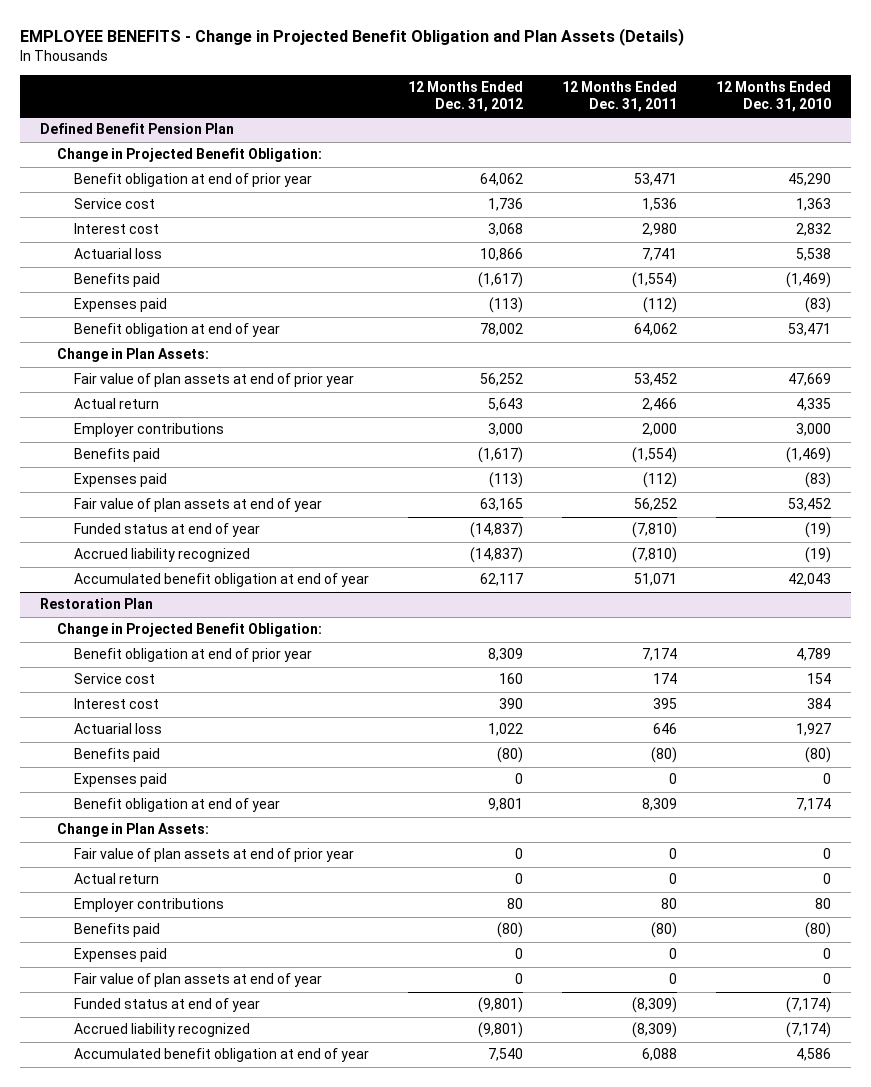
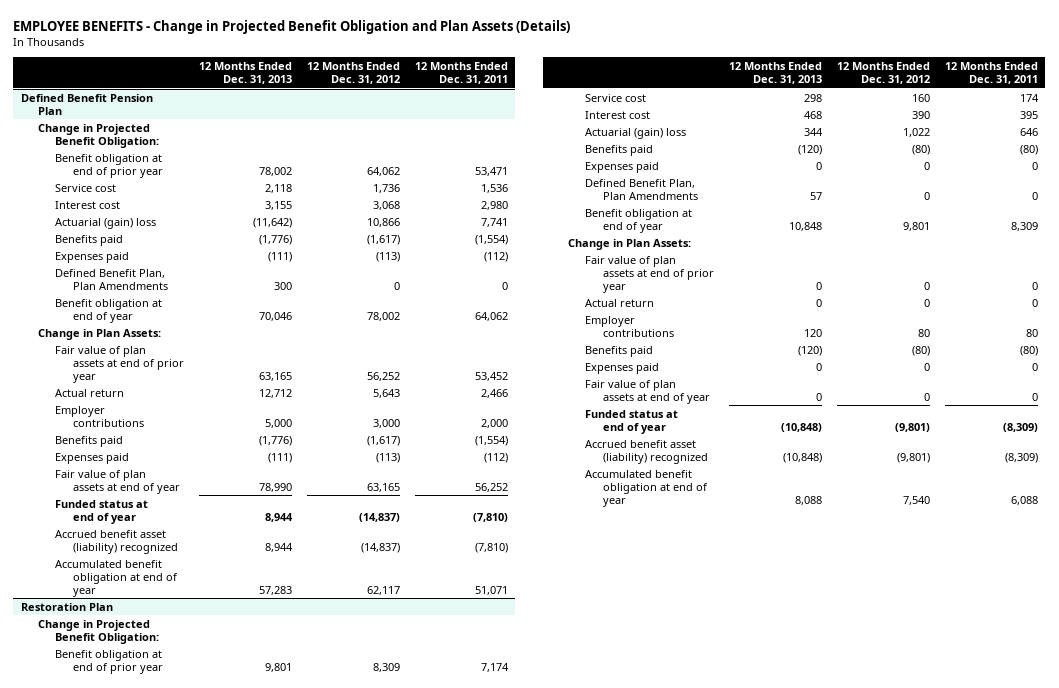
[716,81,832,112] 12 Months Ended Dec. 31, 2010 -> none
none -> [198,62,292,85] 12 Months Ended Dec. 31, 2013
[73,248,162,260] Actuarial loss -> [55,217,157,229] Actuarial (gain) loss
none -> [55,268,168,290] Defined Benefit Plan, Plan Amendments
[73,548,250,563] Accrued liability recognized -> [55,529,178,554] Accrued benefit asset (liability) recognized
[73,723,162,735] Actuarial loss -> [585,127,687,139] Actuarial (gain) loss
none -> [585,178,698,200] Defined Benefit Plan, Plan Amendments
[73,1023,250,1038] Accrued liability recognized -> [585,439,708,464] Accrued benefit asset (liability) recognized

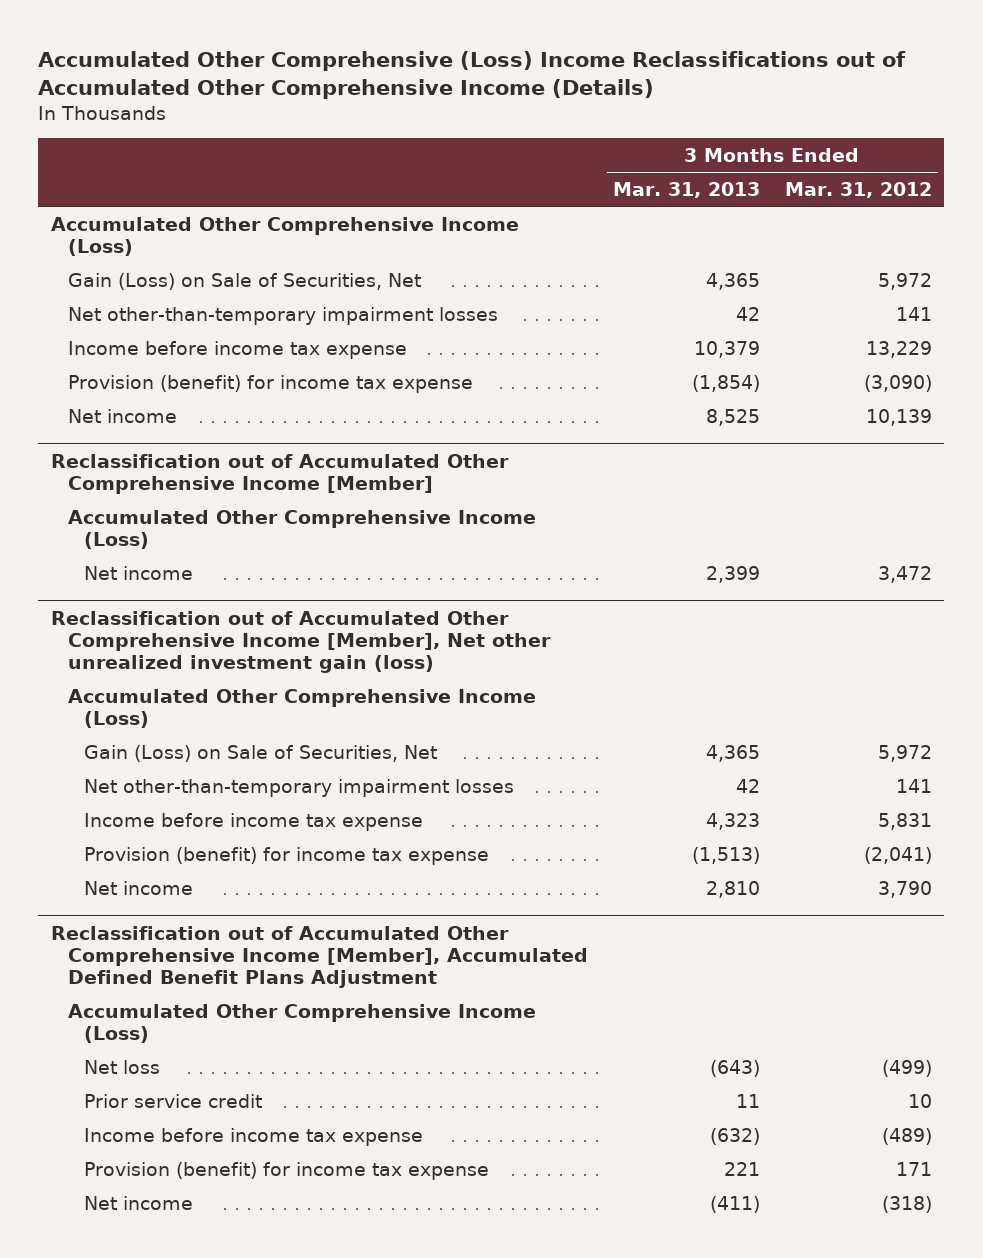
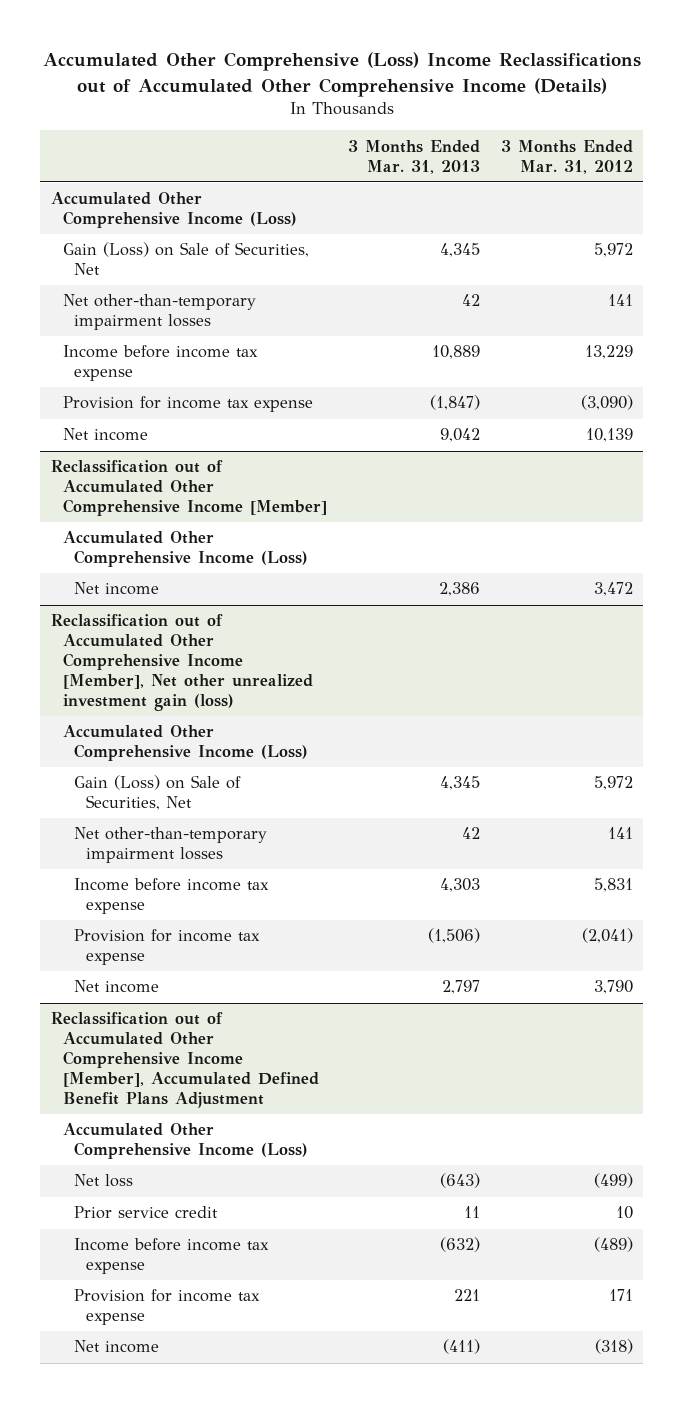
[705,272,760,290] 4,365 -> [439,243,480,258] 4,345
[693,340,760,358] 10,379 -> [431,345,480,360] 10,889
[67,374,473,393] Provision (benefit) for income tax expense -> [62,396,313,413] Provision for income tax expense
[691,374,760,392] (1,854) -> [429,395,480,411] (1,847)
[705,408,760,426] 8,525 -> [439,428,480,443] 9,042
[705,565,760,583] 2,399 -> [438,582,480,597] 2,386
[705,744,760,762] 4,365 -> [439,776,480,791] 4,345
[705,812,760,830] 4,323 -> [439,878,480,893] 4,303
[84,846,490,865] Provision (benefit) for income tax expense -> [74,929,261,966] Provision for income tax expense
[691,846,760,864] (1,513) -> [427,928,480,944] (1,506)
[705,880,760,898] 2,810 -> [441,980,480,995] 2,797
[84,1161,490,1180] Provision (benefit) for income tax expense -> [74,1289,261,1326] Provision for income tax expense

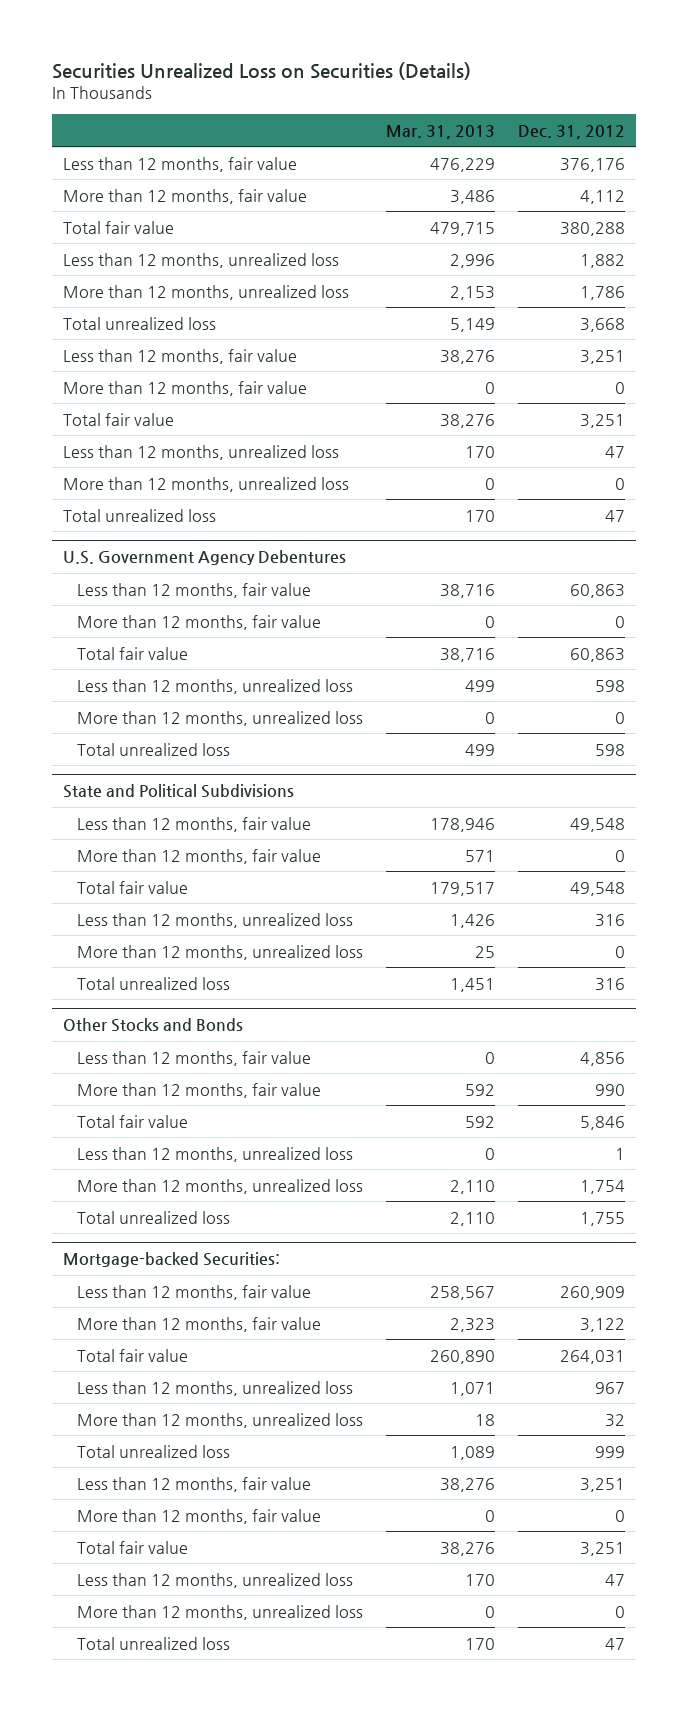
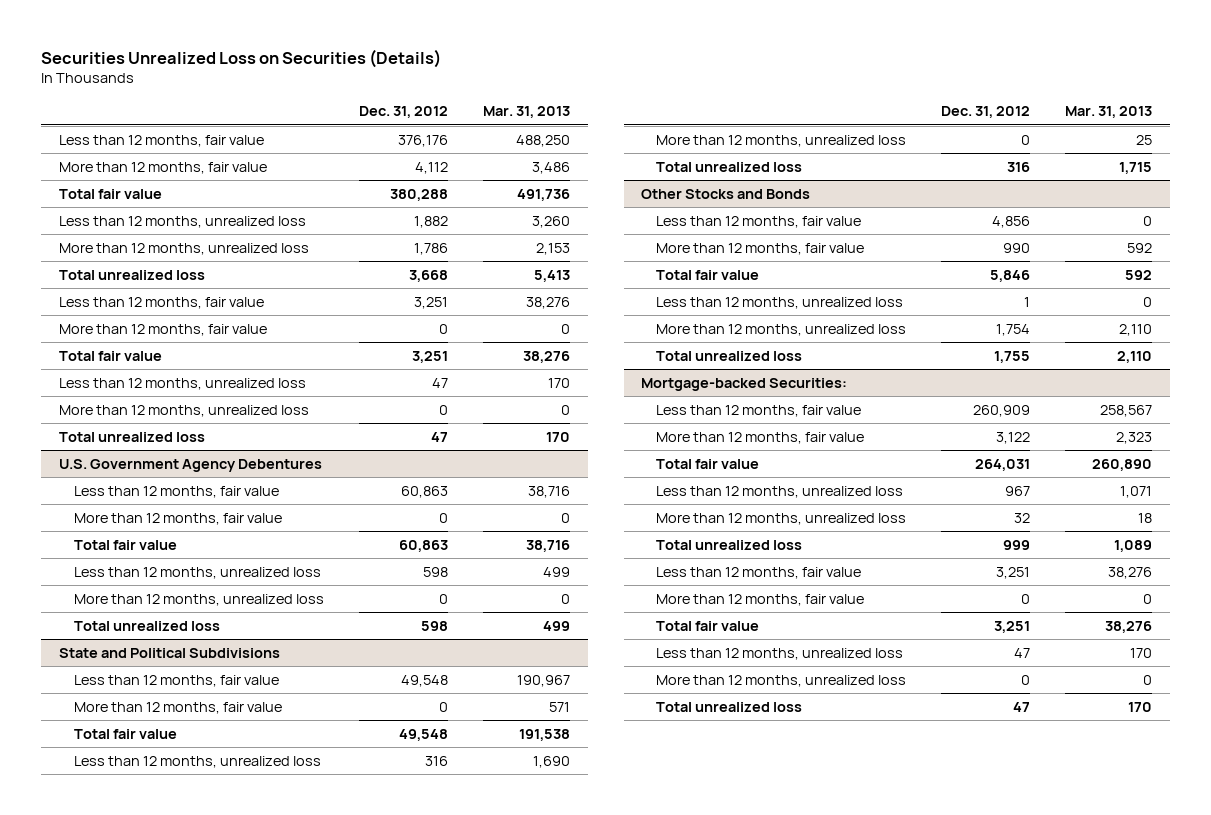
[429,157,495,172] 476,229 -> [516,134,571,147] 488,250
[429,221,495,236] 479,715 -> [517,188,571,201] 491,736
[449,253,495,268] 2,996 -> [532,215,571,228] 3,260
[449,317,495,332] 5,149 -> [534,269,571,282] 5,413
[429,817,495,832] 178,946 -> [517,674,571,687] 190,967
[429,881,495,896] 179,517 -> [519,728,571,741] 191,538
[449,913,495,928] 1,426 -> [533,755,571,768] 1,690
[449,977,495,992] 1,451 -> [1119,161,1153,174] 1,715

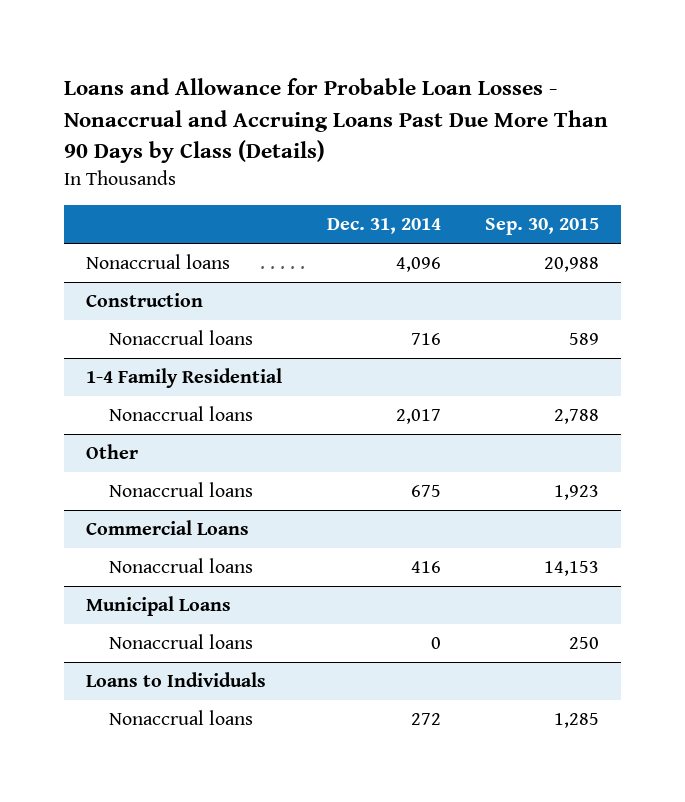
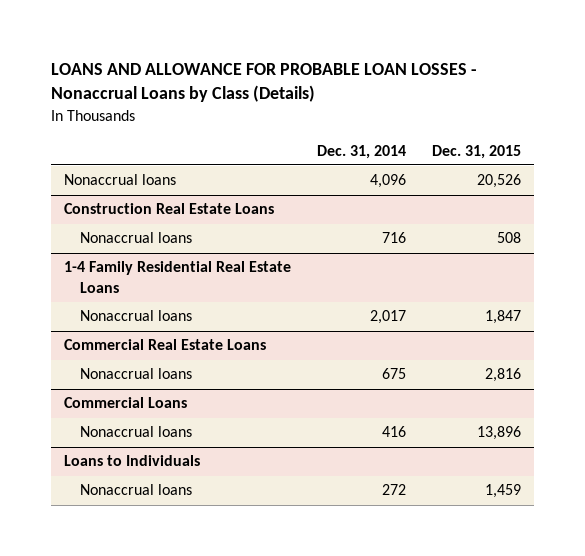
[64,78,609,163] Loans and Allowance for Probable Loan Losses - Nonaccrual and Accruing Loans Past Due More Than 90 Days by Class (Details) -> [50,63,477,103] LOANS AND ALLOWANCE FOR PROBABLE LOAN LOSSES - Nonaccrual Loans by Class (Details)
[485,218,600,236] Sep. 30, 2015 -> none
none -> [432,144,522,159] Dec. 31, 2015
[86,293,204,308] Construction -> [63,203,274,215] Construction Real Estate Loans
[86,368,283,389] 1-4 Family Residential -> [63,261,291,293] 1-4 Family Residential Real Estate Loans
[86,444,139,460] Other -> [63,339,266,351] Commercial Real Estate Loans
[86,596,232,617] Municipal Loans -> none
[108,634,253,650] Nonaccrual loans -> none

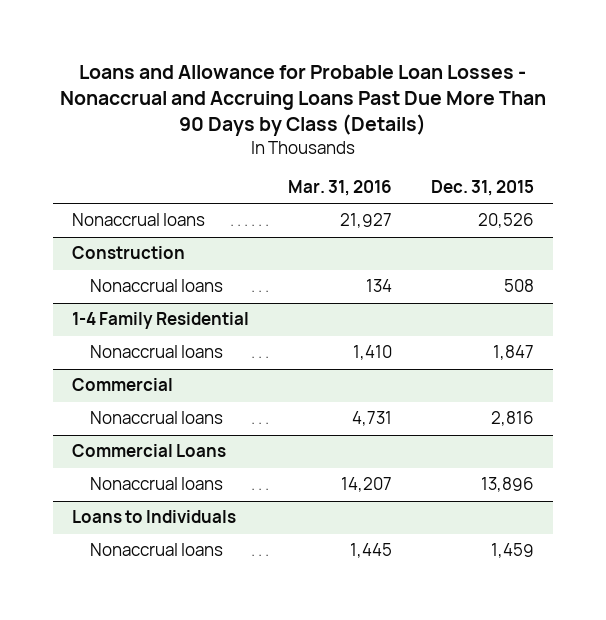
[50,63,477,103] LOANS AND ALLOWANCE FOR PROBABLE LOAN LOSSES - Nonaccrual Loans by Class (Details) -> [60,65,547,137] Loans and Allowance for Probable Loan Losses - Nonaccrual and Accruing Loans Past Due More Than 90 Days by Class (Details)
[317,144,407,159] Dec. 31, 2014 -> none
none -> [288,180,393,197] Mar. 31, 2016
[63,203,274,215] Construction Real Estate Loans -> [72,246,186,260] Construction
[63,261,291,293] 1-4 Family Residential Real Estate Loans -> [72,312,250,330] 1-4 Family Residential
[63,339,266,351] Commercial Real Estate Loans -> [72,378,174,392] Commercial

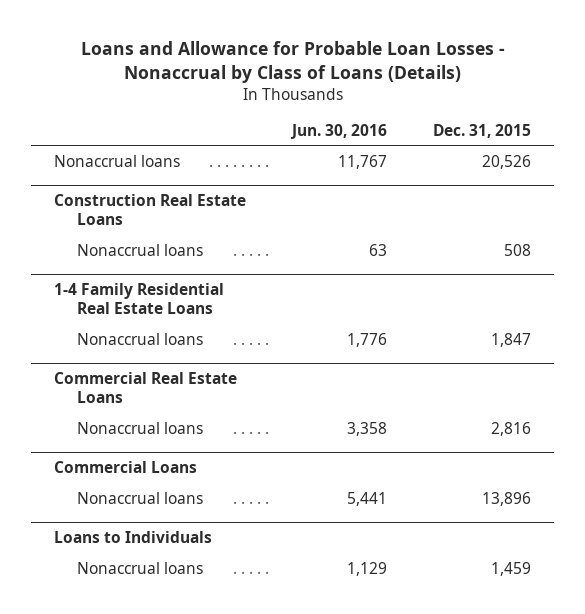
[60,65,547,137] Loans and Allowance for Probable Loan Losses - Nonaccrual and Accruing Loans Past Due More Than 90 Days by Class (Details) -> [80,41,505,84] Loans and Allowance for Probable Loan Losses - Nonaccrual by Class of Loans (Details)
[288,180,393,197] Mar. 31, 2016 -> none
none -> [290,123,388,139] Jun. 30, 2016
[72,246,186,260] Construction -> [54,194,247,226] Construction Real Estate Loans
[72,312,250,330] 1-4 Family Residential -> [54,283,225,315] 1-4 Family Residential Real Estate Loans
[72,378,174,392] Commercial -> [54,372,238,404] Commercial Real Estate Loans

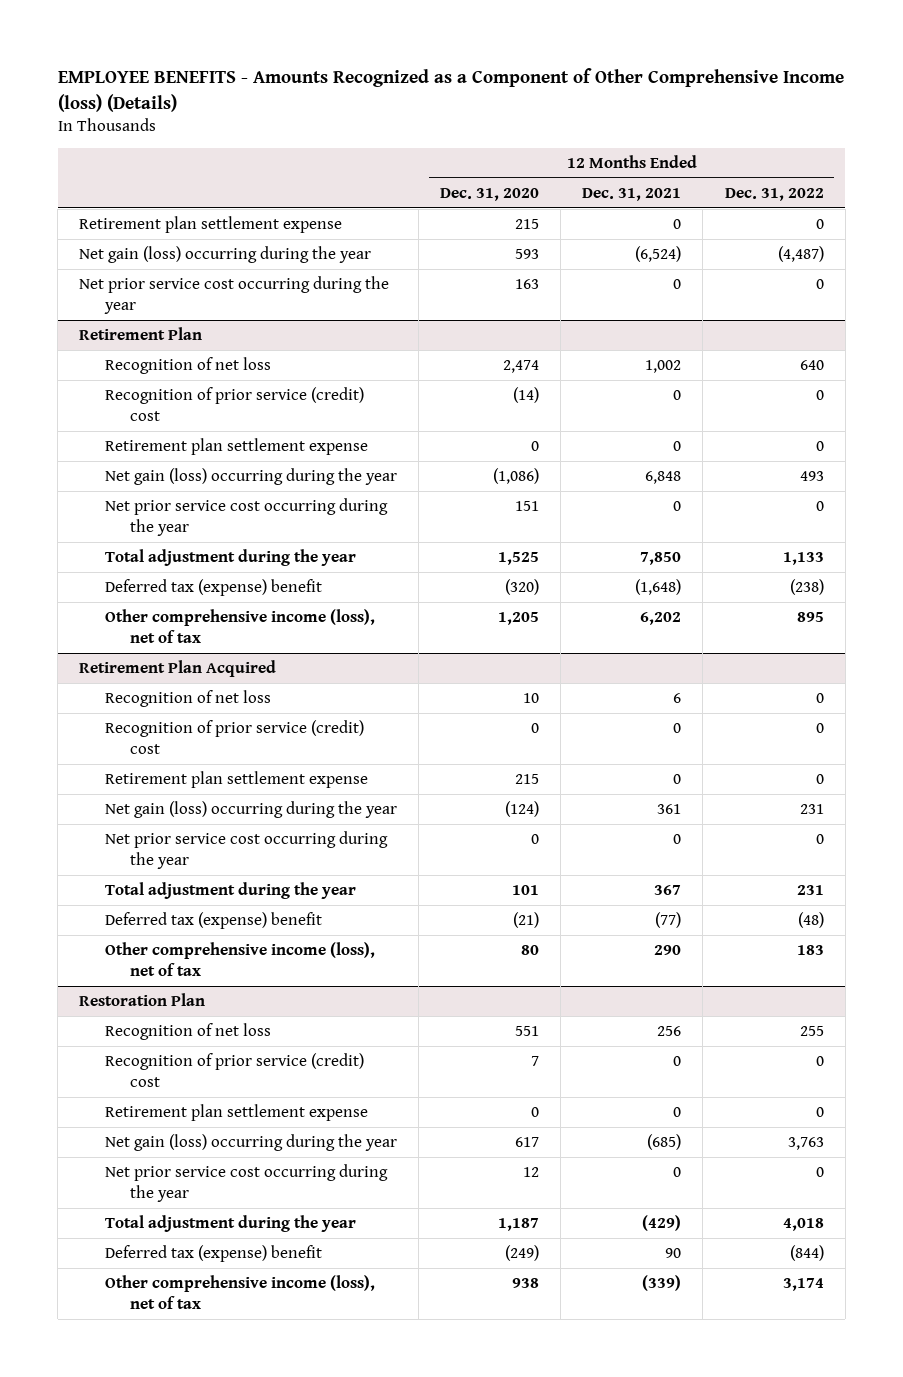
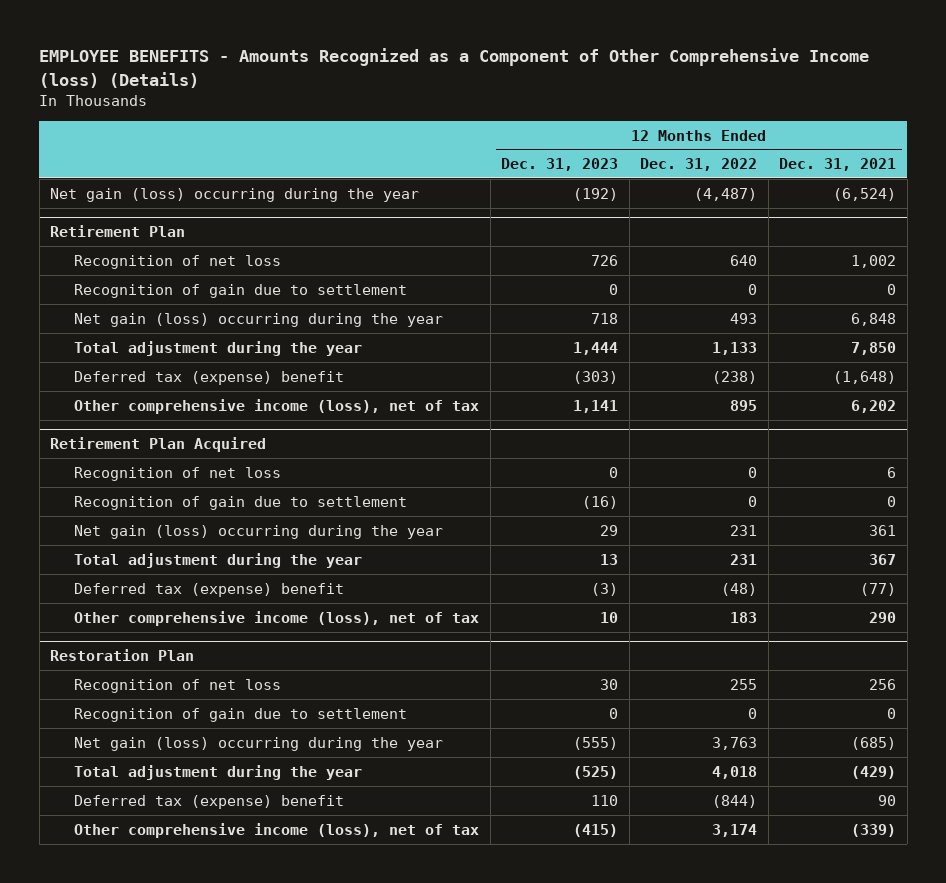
[439,187,539,201] Dec. 31, 2020 -> none
none -> [501,158,619,172] Dec. 31, 2023
[79,216,343,234] Retirement plan settlement expense -> none
[79,276,390,315] Net prior service cost occurring during the year -> none
[104,387,364,422] Recognition of prior service (credit) cost -> none
[104,438,368,456] Retirement plan settlement expense -> [74,283,408,298] Recognition of gain due to settlement
[104,498,388,537] Net prior service cost occurring during the year -> none
[104,720,364,755] Recognition of prior service (credit) cost -> none
[104,771,368,789] Retirement plan settlement expense -> [74,495,408,510] Recognition of gain due to settlement
[104,831,388,870] Net prior service cost occurring during the year -> none
[104,1053,364,1088] Recognition of prior service (credit) cost -> none
[104,1104,368,1122] Retirement plan settlement expense -> [74,707,408,722] Recognition of gain due to settlement
[104,1164,388,1203] Net prior service cost occurring during the year -> none

